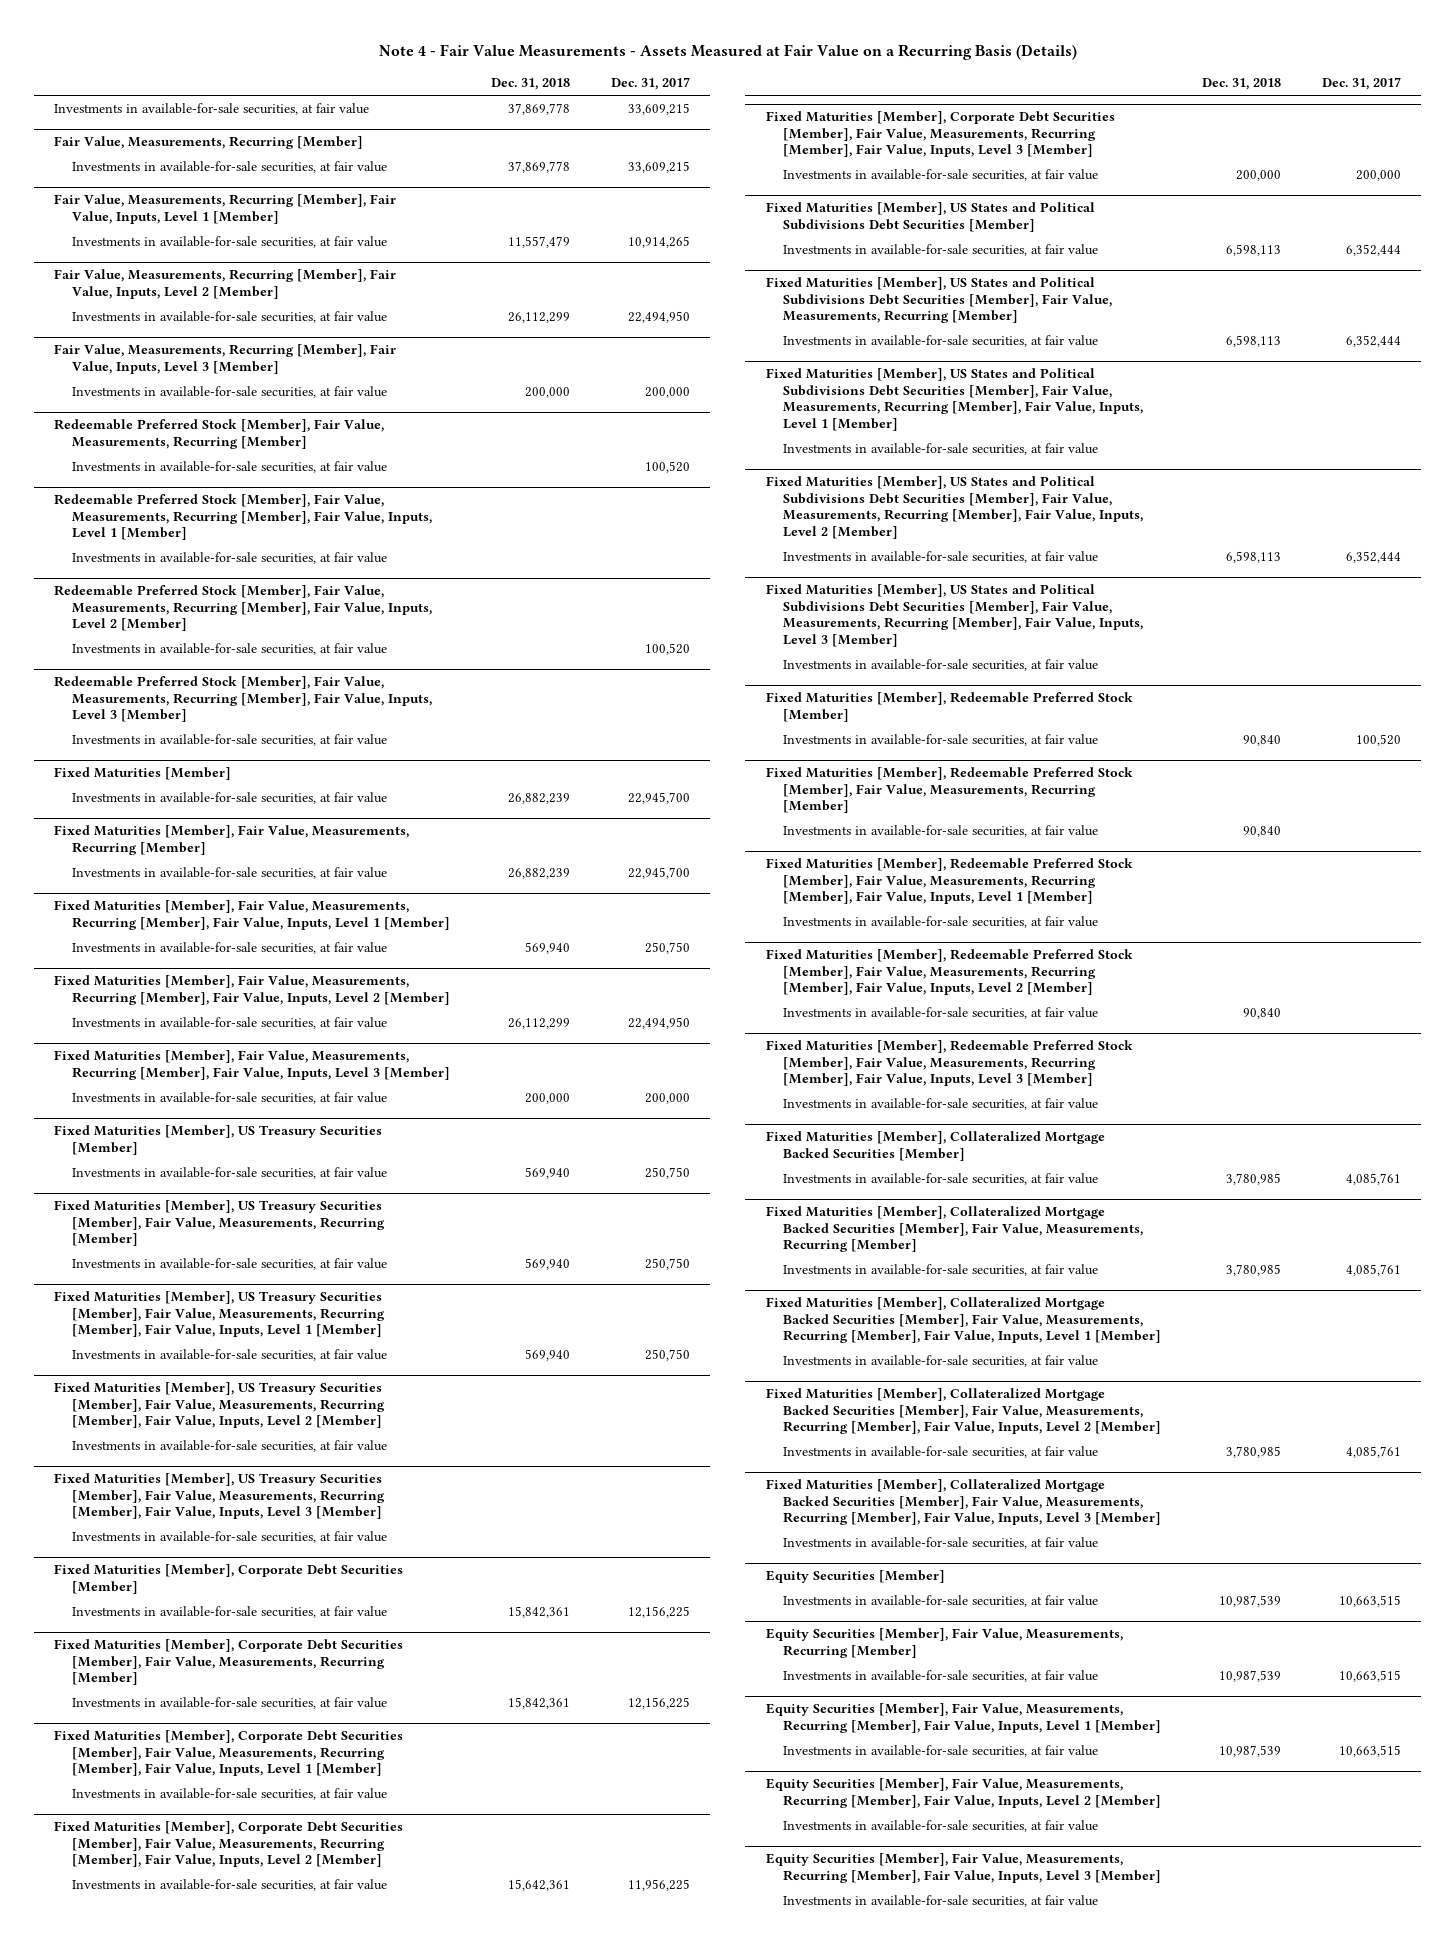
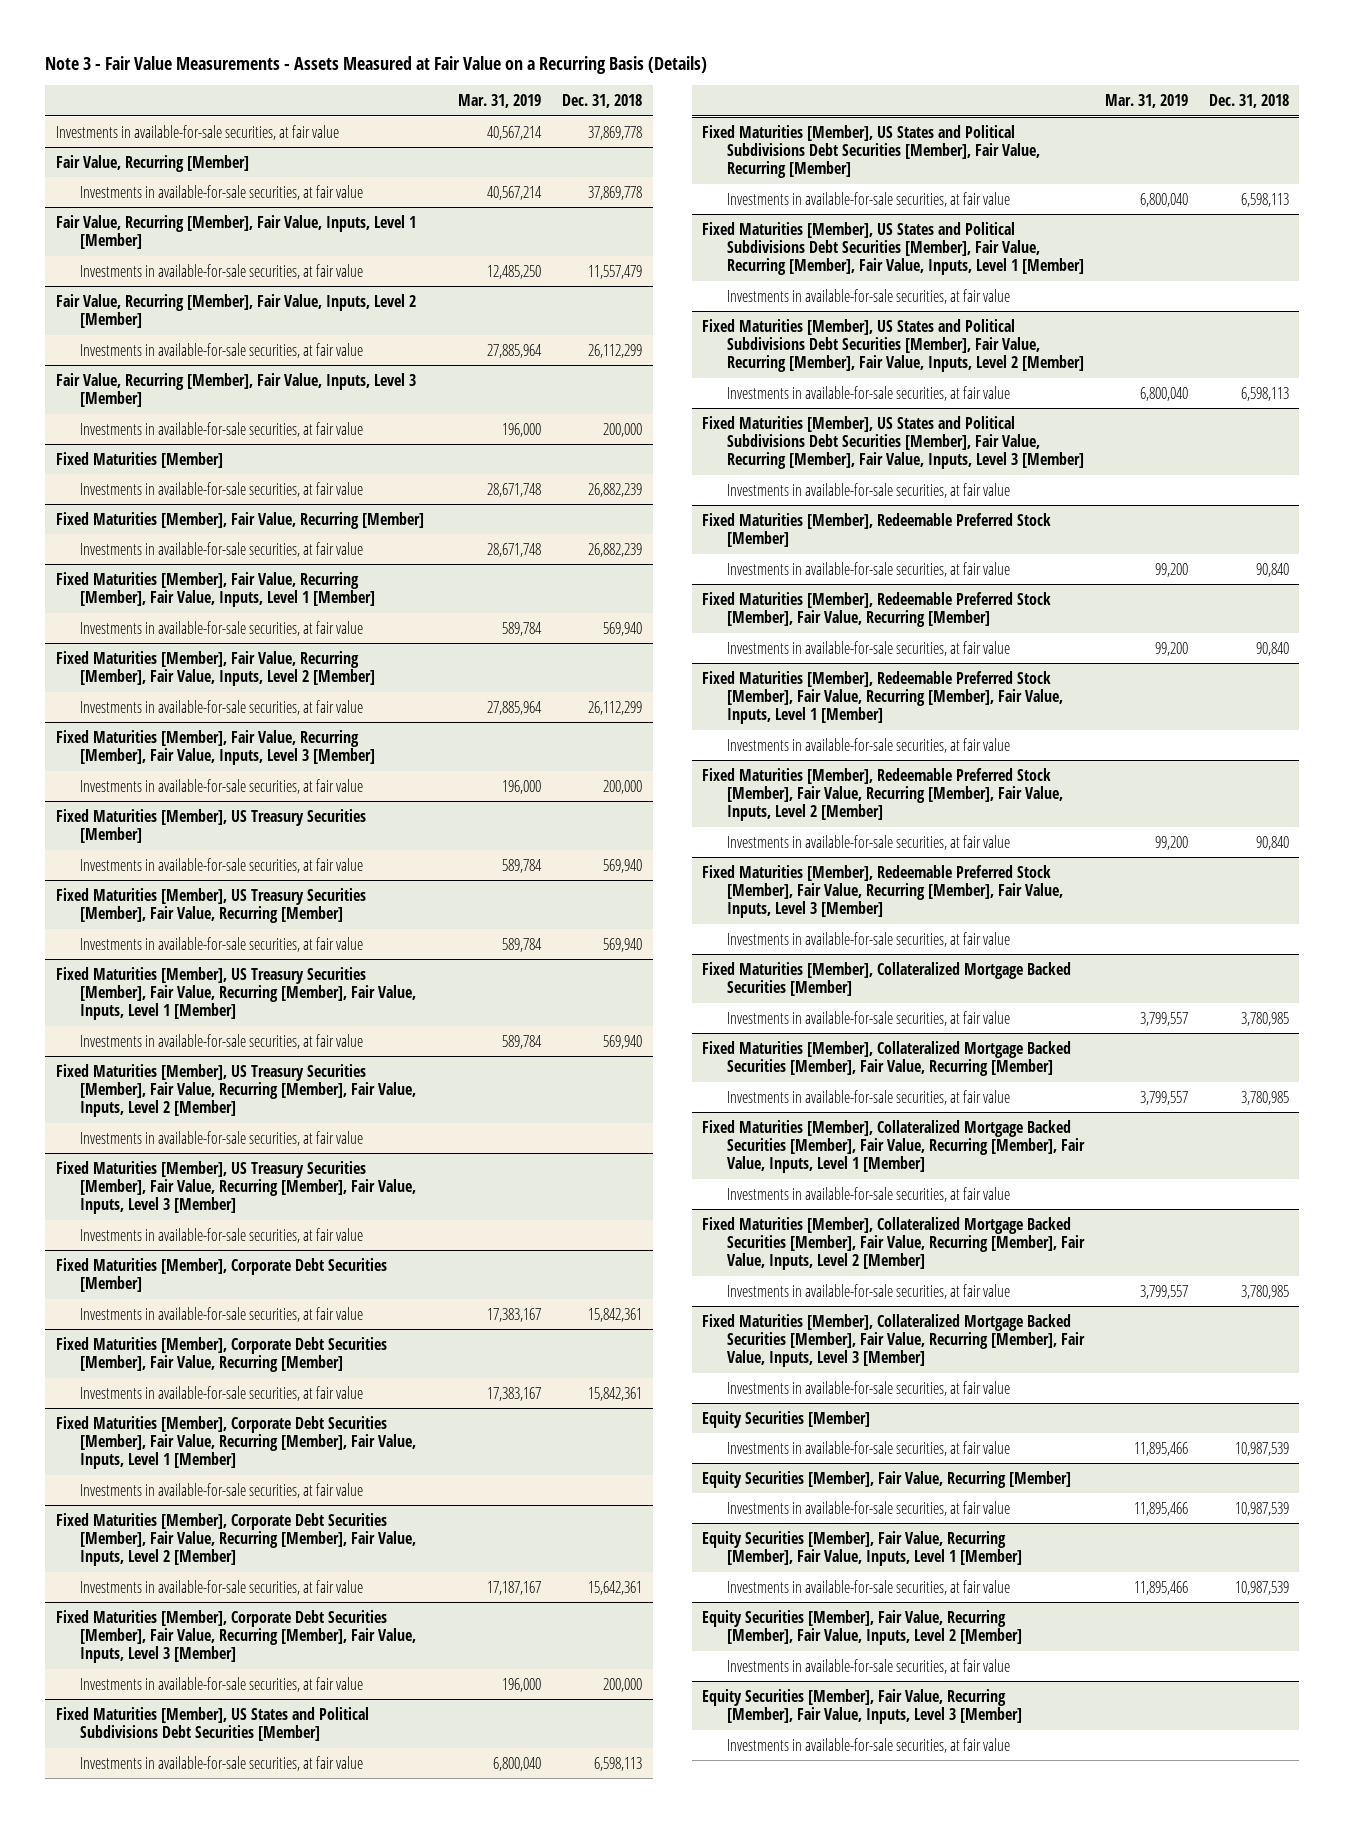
[378,44,1077,61] Note 4 - Fair Value Measurements - Assets Measured at Fair Value on a Recurring Basis (Details) -> [45,55,708,74] Note 3 - Fair Value Measurements - Assets Measured at Fair Value on a Recurring Basis (Details)
[610,77,690,91] Dec. 31, 2017 -> none
none -> [458,94,542,109] Mar. 31, 2019
[54,136,364,150] Fair Value, Measurements, Recurring [Member] -> [55,154,249,172] Fair Value, Recurring [Member]
[54,194,397,224] Fair Value, Measurements, Recurring [Member], Fair Value, Inputs, Level 1 [Member] -> [55,214,416,249] Fair Value, Recurring [Member], Fair Value, Inputs, Level 1 [Member]
[54,269,397,299] Fair Value, Measurements, Recurring [Member], Fair Value, Inputs, Level 2 [Member] -> [55,293,416,328] Fair Value, Recurring [Member], Fair Value, Inputs, Level 2 [Member]
[54,344,397,374] Fair Value, Measurements, Recurring [Member], Fair Value, Inputs, Level 3 [Member] -> [55,372,416,407] Fair Value, Recurring [Member], Fair Value, Inputs, Level 3 [Member]
[54,419,385,449] Redeemable Preferred Stock [Member], Fair Value, Measurements, Recurring [Member] -> none
[72,461,388,474] Investments in available-for-sale securities, at fair value -> none
[54,494,433,541] Redeemable Preferred Stock [Member], Fair Value, Measurements, Recurring [Member], Fair Value, Inputs, Level 1 [Member] -> none
[72,552,388,565] Investments in available-for-sale securities, at fair value -> none
[54,585,433,632] Redeemable Preferred Stock [Member], Fair Value, Measurements, Recurring [Member], Fair Value, Inputs, Level 2 [Member] -> none
[72,643,388,656] Investments in available-for-sale securities, at fair value -> none
[54,676,433,723] Redeemable Preferred Stock [Member], Fair Value, Measurements, Recurring [Member], Fair Value, Inputs, Level 3 [Member] -> none
[72,734,388,747] Investments in available-for-sale securities, at fair value -> none
[54,825,410,855] Fixed Maturities [Member], Fair Value, Measurements, Recurring [Member] -> [55,511,424,529] Fixed Maturities [Member], Fair Value, Recurring [Member]
[54,900,451,930] Fixed Maturities [Member], Fair Value, Measurements, Recurring [Member], Fair Value, Inputs, Level 1 [Member] -> [55,571,375,607] Fixed Maturities [Member], Fair Value, Recurring [Member], Fair Value, Inputs, Level 1 [Member]
[54,975,451,1005] Fixed Maturities [Member], Fair Value, Measurements, Recurring [Member], Fair Value, Inputs, Level 2 [Member] -> [55,650,375,686] Fixed Maturities [Member], Fair Value, Recurring [Member], Fair Value, Inputs, Level 2 [Member]
[54,1050,451,1080] Fixed Maturities [Member], Fair Value, Measurements, Recurring [Member], Fair Value, Inputs, Level 3 [Member] -> [55,729,375,765] Fixed Maturities [Member], Fair Value, Recurring [Member], Fair Value, Inputs, Level 3 [Member]
[54,1200,386,1247] Fixed Maturities [Member], US Treasury Securities [Member], Fair Value, Measurements, Recurring [Member] -> [55,887,366,923] Fixed Maturities [Member], US Treasury Securities [Member], Fair Value, Recurring [Member]
[54,1291,386,1338] Fixed Maturities [Member], US Treasury Securities [Member], Fair Value, Measurements, Recurring [Member], Fair Value, Inputs, Level 1 [Member] -> [55,966,416,1020] Fixed Maturities [Member], US Treasury Securities [Member], Fair Value, Recurring [Member], Fair Value, Inputs, Level 1 [Member]
[54,1382,386,1429] Fixed Maturities [Member], US Treasury Securities [Member], Fair Value, Measurements, Recurring [Member], Fair Value, Inputs, Level 2 [Member] -> [55,1063,416,1117] Fixed Maturities [Member], US Treasury Securities [Member], Fair Value, Recurring [Member], Fair Value, Inputs, Level 2 [Member]
[54,1473,386,1520] Fixed Maturities [Member], US Treasury Securities [Member], Fair Value, Measurements, Recurring [Member], Fair Value, Inputs, Level 3 [Member] -> [55,1160,416,1214] Fixed Maturities [Member], US Treasury Securities [Member], Fair Value, Recurring [Member], Fair Value, Inputs, Level 3 [Member]
[54,1639,404,1686] Fixed Maturities [Member], Corporate Debt Securities [Member], Fair Value, Measurements, Recurring [Member] -> [55,1336,387,1372] Fixed Maturities [Member], Corporate Debt Securities [Member], Fair Value, Recurring [Member]
[54,1730,404,1777] Fixed Maturities [Member], Corporate Debt Securities [Member], Fair Value, Measurements, Recurring [Member], Fair Value, Inputs, Level 1 [Member] -> [55,1415,416,1469] Fixed Maturities [Member], Corporate Debt Securities [Member], Fair Value, Recurring [Member], Fair Value, Inputs, Level 1 [Member]
[54,1821,404,1868] Fixed Maturities [Member], Corporate Debt Securities [Member], Fair Value, Measurements, Recurring [Member], Fair Value, Inputs, Level 2 [Member] -> [55,1512,416,1566] Fixed Maturities [Member], Corporate Debt Securities [Member], Fair Value, Recurring [Member], Fair Value, Inputs, Level 2 [Member]
[765,111,1115,158] Fixed Maturities [Member], Corporate Debt Securities [Member], Fair Value, Measurements, Recurring [Member], Fair Value, Inputs, Level 3 [Member] -> [55,1609,416,1663] Fixed Maturities [Member], Corporate Debt Securities [Member], Fair Value, Recurring [Member], Fair Value, Inputs, Level 3 [Member]
[765,277,1113,324] Fixed Maturities [Member], US States and Political Subdivisions Debt Securities [Member], Fair Value, Measurements, Recurring [Member] -> [702,124,1040,178] Fixed Maturities [Member], US States and Political Subdivisions Debt Securities [Member], Fair Value, Recurring [Member]
[765,368,1144,431] Fixed Maturities [Member], US States and Political Subdivisions Debt Securities [Member], Fair Value, Measurements, Recurring [Member], Fair Value, Inputs, Level 1 [Member] -> [702,221,1084,275] Fixed Maturities [Member], US States and Political Subdivisions Debt Securities [Member], Fair Value, Recurring [Member], Fair Value, Inputs, Level 1 [Member]
[765,476,1144,539] Fixed Maturities [Member], US States and Political Subdivisions Debt Securities [Member], Fair Value, Measurements, Recurring [Member], Fair Value, Inputs, Level 2 [Member] -> [702,318,1084,372] Fixed Maturities [Member], US States and Political Subdivisions Debt Securities [Member], Fair Value, Recurring [Member], Fair Value, Inputs, Level 2 [Member]
[765,584,1144,647] Fixed Maturities [Member], US States and Political Subdivisions Debt Securities [Member], Fair Value, Measurements, Recurring [Member], Fair Value, Inputs, Level 3 [Member] -> [702,415,1084,469] Fixed Maturities [Member], US States and Political Subdivisions Debt Securities [Member], Fair Value, Recurring [Member], Fair Value, Inputs, Level 3 [Member]
[765,767,1133,814] Fixed Maturities [Member], Redeemable Preferred Stock [Member], Fair Value, Measurements, Recurring [Member] -> [702,591,1052,627] Fixed Maturities [Member], Redeemable Preferred Stock [Member], Fair Value, Recurring [Member]
[765,858,1133,905] Fixed Maturities [Member], Redeemable Preferred Stock [Member], Fair Value, Measurements, Recurring [Member], Fair Value, Inputs, Level 1 [Member] -> [702,670,1063,724] Fixed Maturities [Member], Redeemable Preferred Stock [Member], Fair Value, Recurring [Member], Fair Value, Inputs, Level 1 [Member]
[765,949,1133,996] Fixed Maturities [Member], Redeemable Preferred Stock [Member], Fair Value, Measurements, Recurring [Member], Fair Value, Inputs, Level 2 [Member] -> [702,767,1063,821] Fixed Maturities [Member], Redeemable Preferred Stock [Member], Fair Value, Recurring [Member], Fair Value, Inputs, Level 2 [Member]
[765,1040,1133,1087] Fixed Maturities [Member], Redeemable Preferred Stock [Member], Fair Value, Measurements, Recurring [Member], Fair Value, Inputs, Level 3 [Member] -> [702,864,1063,918] Fixed Maturities [Member], Redeemable Preferred Stock [Member], Fair Value, Recurring [Member], Fair Value, Inputs, Level 3 [Member]
[765,1206,1144,1253] Fixed Maturities [Member], Collateralized Mortgage Backed Securities [Member], Fair Value, Measurements, Recurring [Member] -> [702,1040,1072,1076] Fixed Maturities [Member], Collateralized Mortgage Backed Securities [Member], Fair Value, Recurring [Member]
[765,1297,1162,1344] Fixed Maturities [Member], Collateralized Mortgage Backed Securities [Member], Fair Value, Measurements, Recurring [Member], Fair Value, Inputs, Level 1 [Member] -> [702,1119,1085,1173] Fixed Maturities [Member], Collateralized Mortgage Backed Securities [Member], Fair Value, Recurring [Member], Fair Value, Inputs, Level 1 [Member]
[765,1388,1162,1435] Fixed Maturities [Member], Collateralized Mortgage Backed Securities [Member], Fair Value, Measurements, Recurring [Member], Fair Value, Inputs, Level 2 [Member] -> [702,1216,1085,1270] Fixed Maturities [Member], Collateralized Mortgage Backed Securities [Member], Fair Value, Recurring [Member], Fair Value, Inputs, Level 2 [Member]
[765,1479,1162,1526] Fixed Maturities [Member], Collateralized Mortgage Backed Securities [Member], Fair Value, Measurements, Recurring [Member], Fair Value, Inputs, Level 3 [Member] -> [702,1313,1085,1367] Fixed Maturities [Member], Collateralized Mortgage Backed Securities [Member], Fair Value, Recurring [Member], Fair Value, Inputs, Level 3 [Member]
[765,1628,1123,1658] Equity Securities [Member], Fair Value, Measurements, Recurring [Member] -> [702,1470,1072,1488] Equity Securities [Member], Fair Value, Recurring [Member]
[765,1703,1162,1733] Equity Securities [Member], Fair Value, Measurements, Recurring [Member], Fair Value, Inputs, Level 1 [Member] -> [702,1530,1022,1566] Equity Securities [Member], Fair Value, Recurring [Member], Fair Value, Inputs, Level 1 [Member]
[765,1778,1162,1808] Equity Securities [Member], Fair Value, Measurements, Recurring [Member], Fair Value, Inputs, Level 2 [Member] -> [702,1609,1022,1645] Equity Securities [Member], Fair Value, Recurring [Member], Fair Value, Inputs, Level 2 [Member]
[765,1853,1162,1883] Equity Securities [Member], Fair Value, Measurements, Recurring [Member], Fair Value, Inputs, Level 3 [Member] -> [702,1688,1022,1724] Equity Securities [Member], Fair Value, Recurring [Member], Fair Value, Inputs, Level 3 [Member]

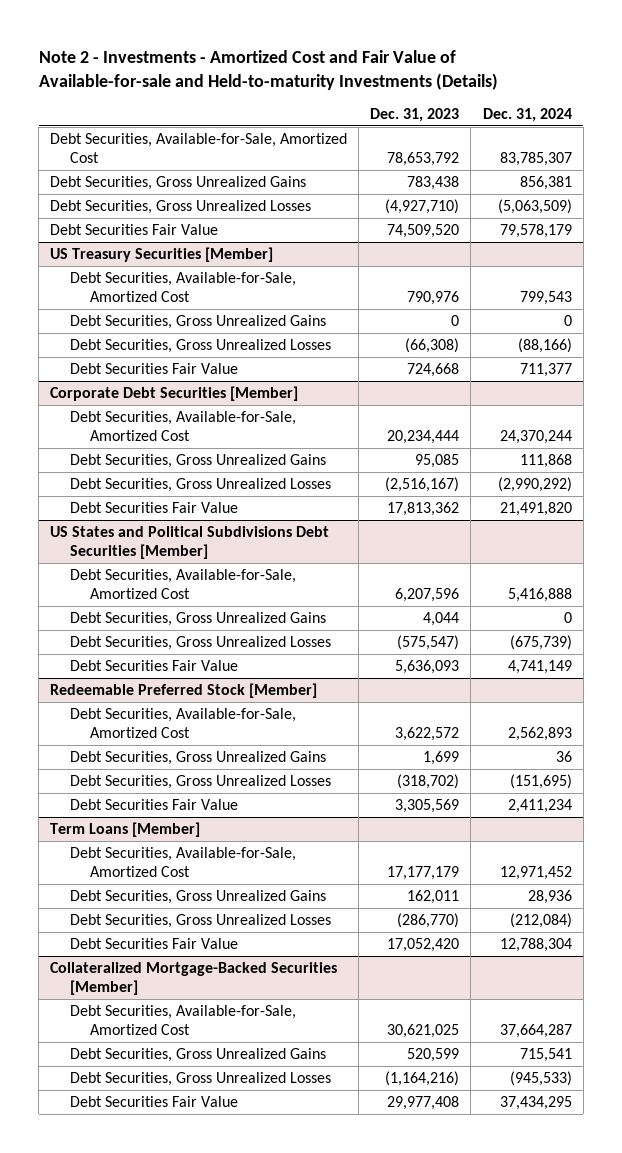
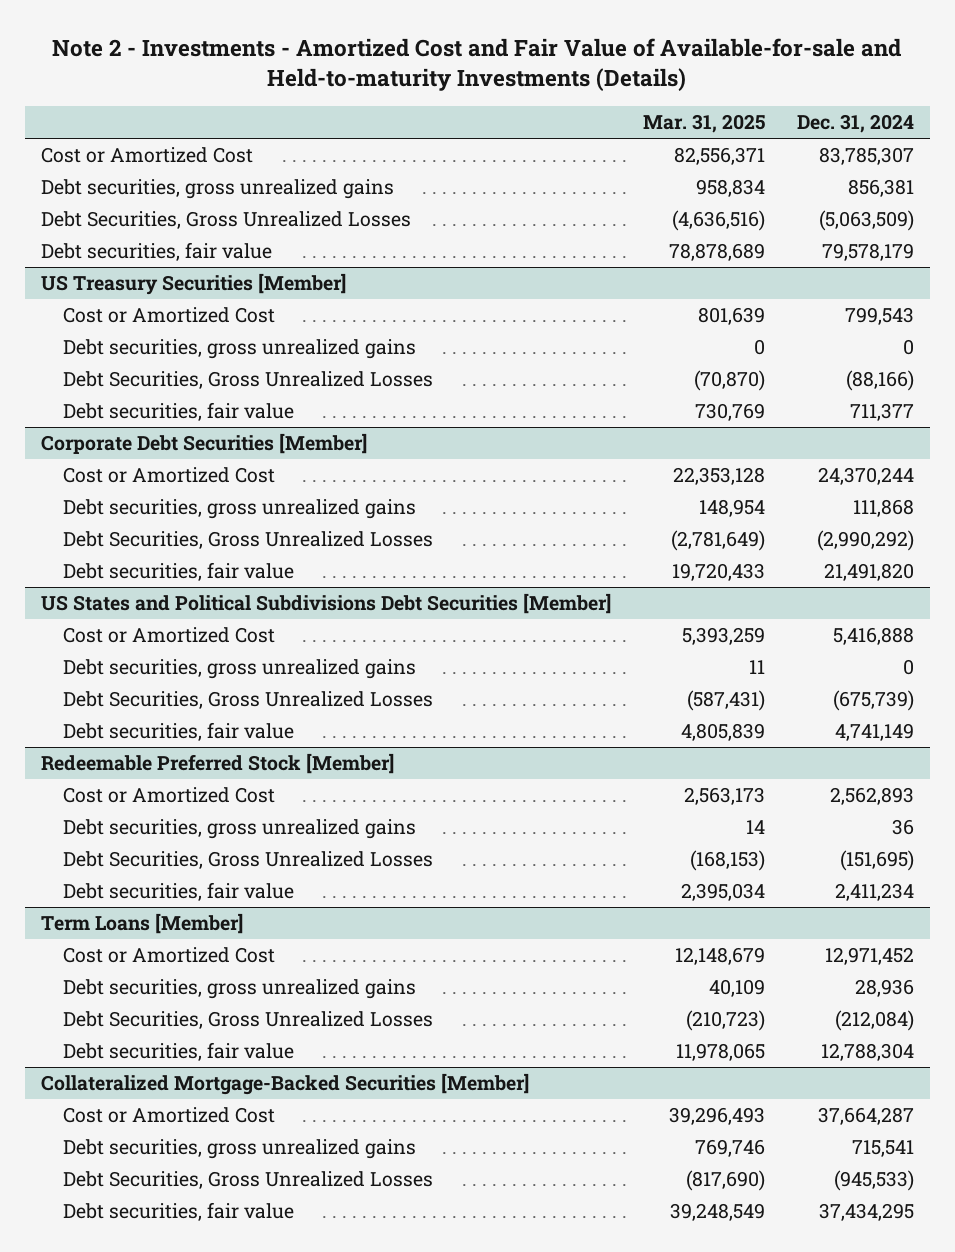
[370,107,460,122] Dec. 31, 2023 -> none
none -> [642,114,765,134] Mar. 31, 2025
[50,132,348,164] Debt Securities, Available-for-Sale, Amortized Cost -> [41,147,254,164] Cost or Amortized Cost
[50,175,307,190] Debt Securities, Gross Unrealized Gains -> [41,179,395,200] Debt securities, gross unrealized gains
[50,223,219,235] Debt Securities Fair Value -> [41,242,273,262] Debt securities, fair value
[69,271,296,303] Debt Securities, Available-for-Sale, Amortized Cost -> [62,307,275,324] Cost or Amortized Cost
[69,314,326,329] Debt Securities, Gross Unrealized Gains -> [62,339,416,360] Debt securities, gross unrealized gains
[69,362,238,374] Debt Securities Fair Value -> [62,402,294,422] Debt securities, fair value
[69,410,296,442] Debt Securities, Available-for-Sale, Amortized Cost -> [62,467,275,484] Cost or Amortized Cost
[69,453,326,468] Debt Securities, Gross Unrealized Gains -> [62,499,416,520] Debt securities, gross unrealized gains
[69,501,238,513] Debt Securities Fair Value -> [62,562,294,582] Debt securities, fair value
[69,568,296,600] Debt Securities, Available-for-Sale, Amortized Cost -> [62,627,275,644] Cost or Amortized Cost
[69,611,326,626] Debt Securities, Gross Unrealized Gains -> [62,659,416,680] Debt securities, gross unrealized gains
[69,659,238,671] Debt Securities Fair Value -> [62,722,294,742] Debt securities, fair value
[69,707,296,739] Debt Securities, Available-for-Sale, Amortized Cost -> [62,787,275,804] Cost or Amortized Cost
[69,750,326,765] Debt Securities, Gross Unrealized Gains -> [62,819,416,840] Debt securities, gross unrealized gains
[69,798,238,810] Debt Securities Fair Value -> [62,882,294,902] Debt securities, fair value
[69,846,296,878] Debt Securities, Available-for-Sale, Amortized Cost -> [62,947,275,964] Cost or Amortized Cost
[69,889,326,904] Debt Securities, Gross Unrealized Gains -> [62,979,416,1000] Debt securities, gross unrealized gains
[69,937,238,949] Debt Securities Fair Value -> [62,1042,294,1062] Debt securities, fair value
[69,1004,296,1036] Debt Securities, Available-for-Sale, Amortized Cost -> [62,1107,275,1124] Cost or Amortized Cost
[69,1047,326,1062] Debt Securities, Gross Unrealized Gains -> [62,1139,416,1160] Debt securities, gross unrealized gains
[69,1095,238,1107] Debt Securities Fair Value -> [62,1202,294,1222] Debt securities, fair value

